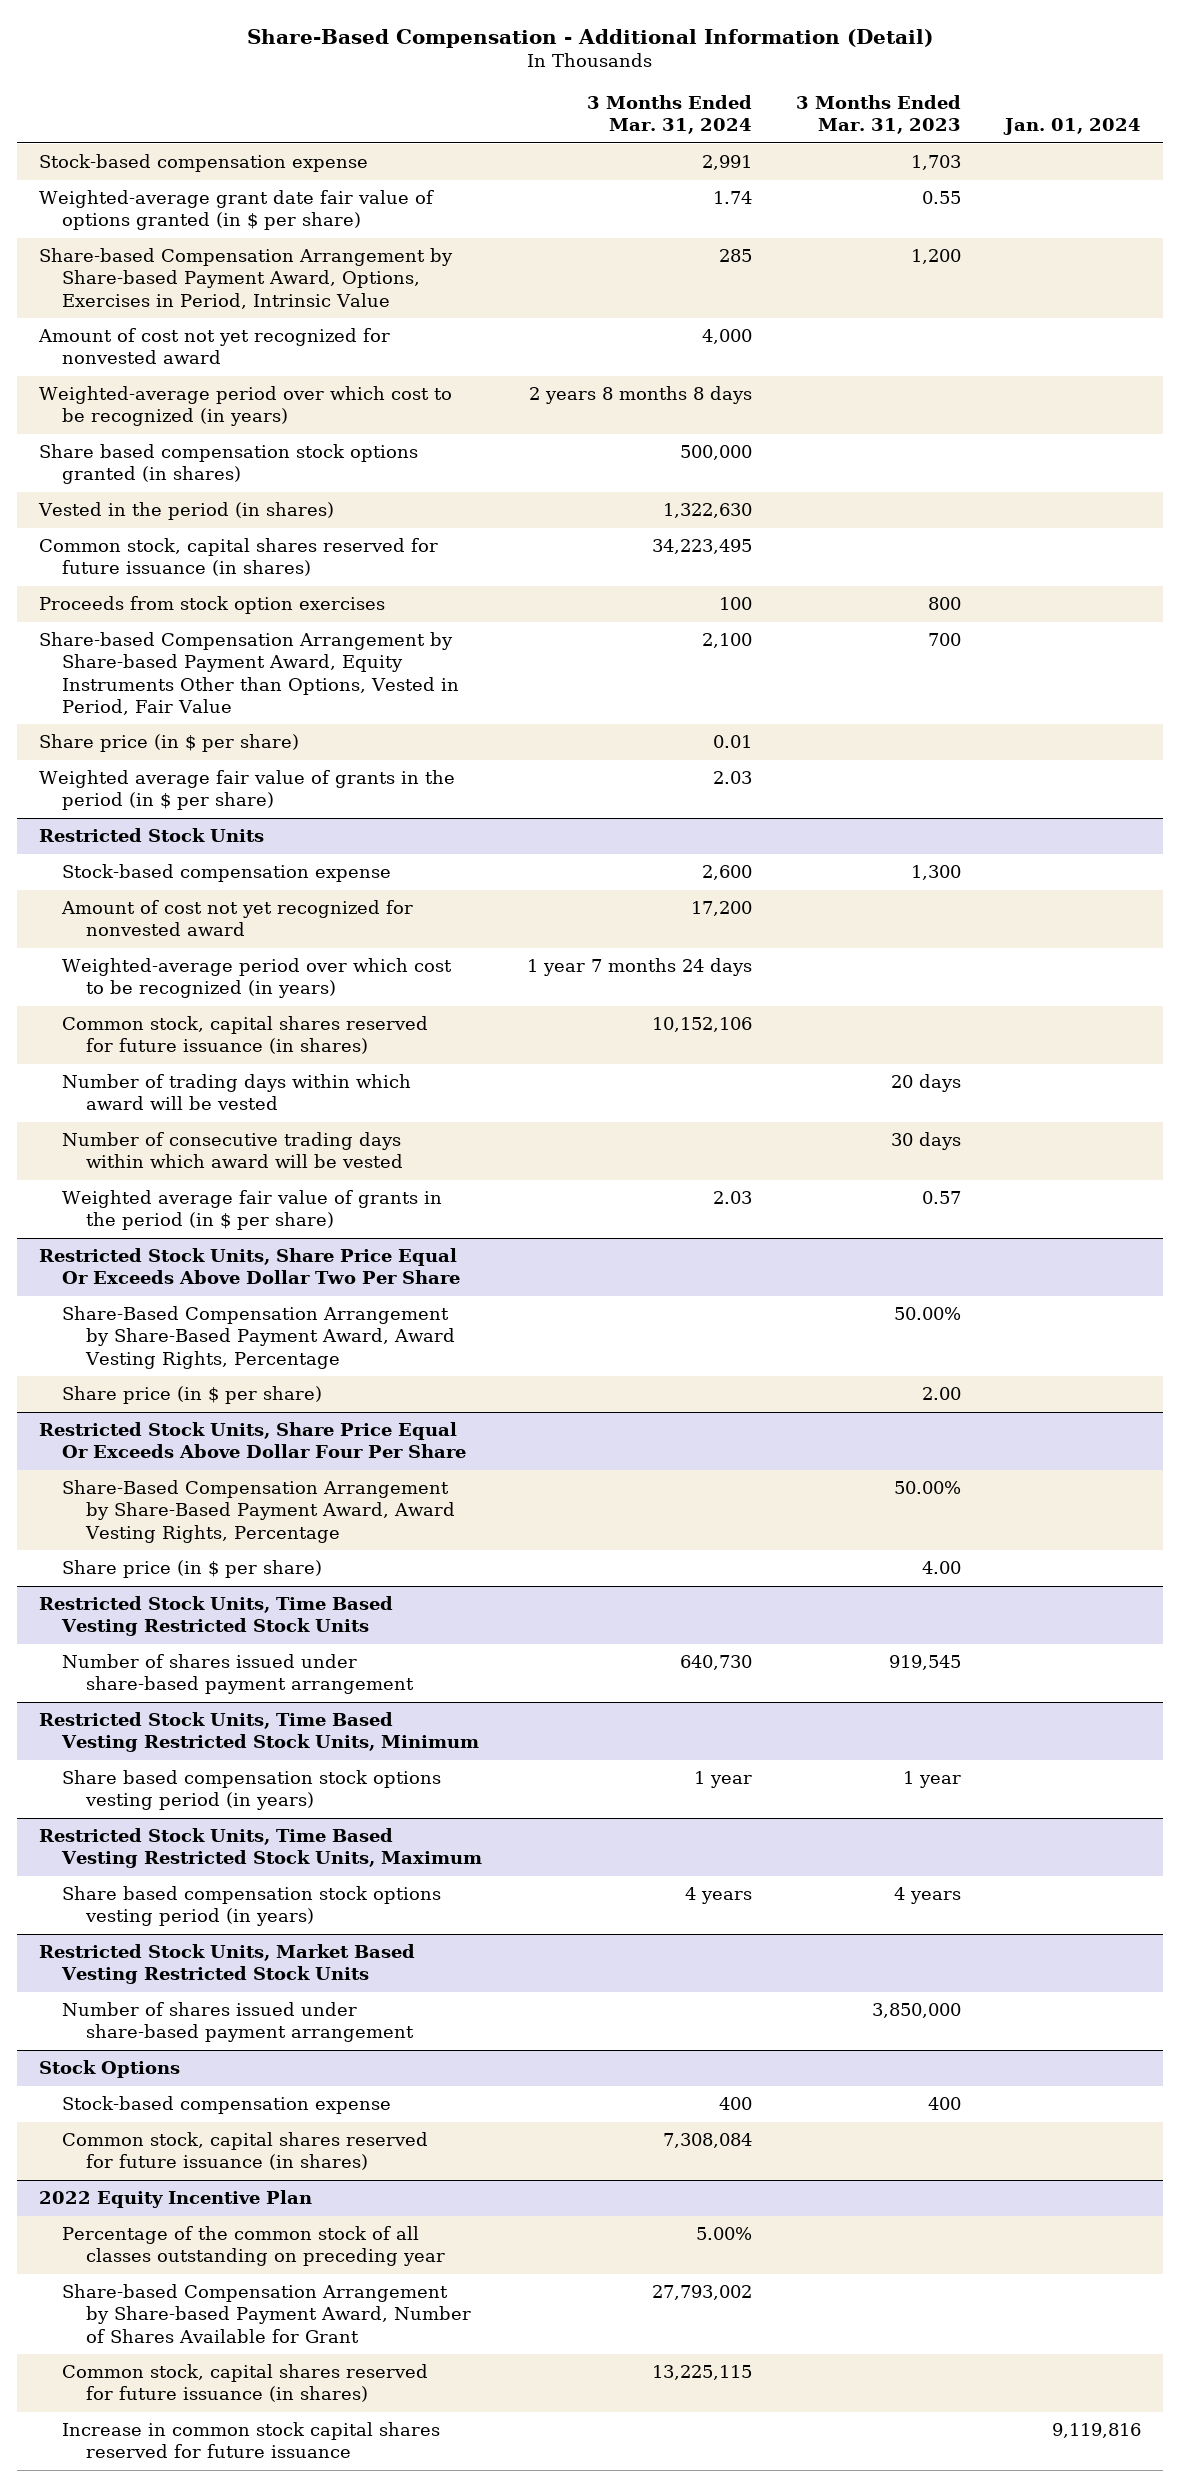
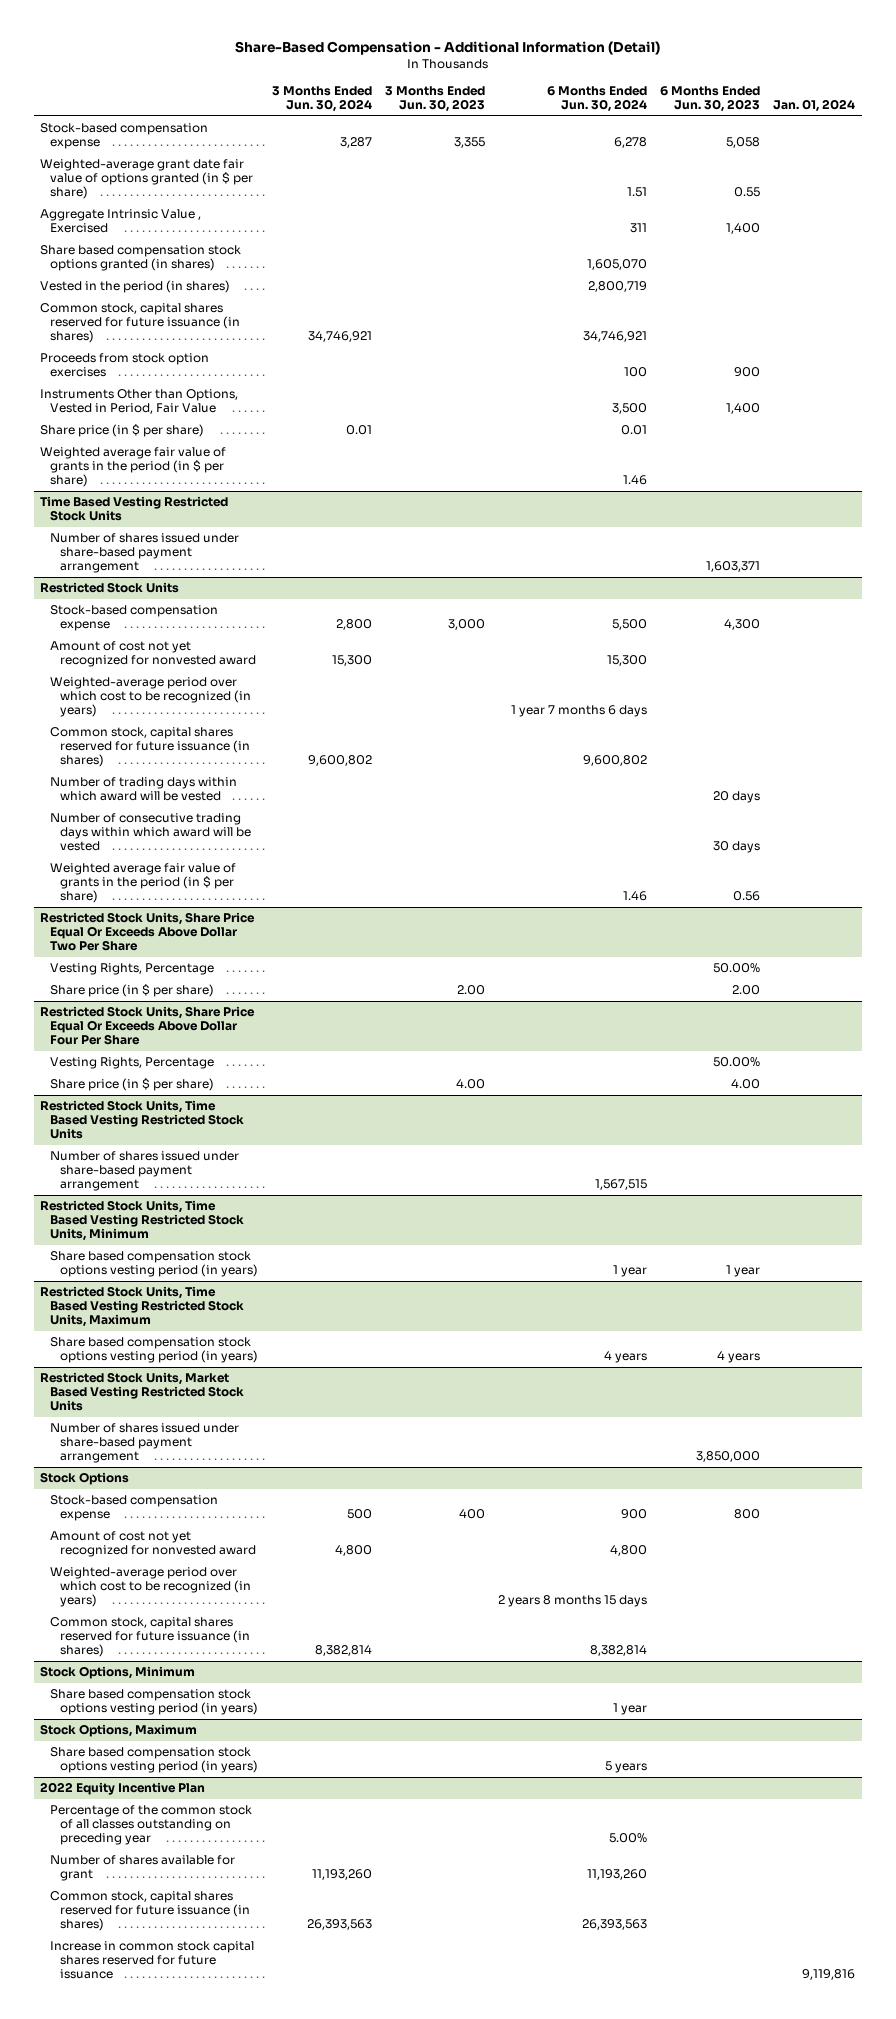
[586,94,752,135] 3 Months Ended Mar. 31, 2024 -> none
[795,94,961,135] 3 Months Ended Mar. 31, 2023 -> none
none -> [271,85,372,112] 3 Months Ended Jun. 30, 2024
none -> [384,85,485,112] 3 Months Ended Jun. 30, 2023
none -> [546,85,647,112] 6 Months Ended Jun. 30, 2024
none -> [660,85,761,112] 6 Months Ended Jun. 30, 2023
[37,328,390,365] Amount of cost not yet recognized for nonvested award -> none
[38,386,452,427] Weighted-average period over which cost to be recognized (in years) -> none
[38,248,453,309] Share-based Compensation Arrangement by Share-based Payment Award, Options, Exercises in Period, Intrinsic Value -> [40,209,202,234] Aggregate Intrinsic Value , Exercised
[38,632,460,715] Share-based Compensation Arrangement by Share-based Payment Award, Equity Instruments Other than Options, Vested in Period, Fair Value -> [40,389,239,415] Instruments Other than Options, Vested in Period, Fair Value
none -> [40,496,229,522] Time Based Vesting Restricted Stock Units
none -> [50,533,240,574] Number of shares issued under share-based payment arrangement
[62,1306,455,1369] Share-Based Compensation Arrangement by Share-Based Payment Award, Award Vesting Rights, Percentage -> [50,963,215,976] Vesting Rights, Percentage
[62,1480,455,1543] Share-Based Compensation Arrangement by Share-Based Payment Award, Award Vesting Rights, Percentage -> [50,1057,215,1070] Vesting Rights, Percentage
none -> [50,1531,257,1558] Amount of cost not yet recognized for nonvested award
none -> [50,1567,252,1608] Weighted-average period over which cost to be recognized (in years)
none -> [40,1666,196,1680] Stock Options, Minimum
none -> [50,1689,259,1716] Share based compensation stock options vesting period (in years)
none -> [40,1724,198,1738] Stock Options, Maximum
none -> [50,1747,259,1774] Share based compensation stock options vesting period (in years)
[62,2284,471,2343] Share-based Compensation Arrangement by Share-based Payment Award, Number of Shares Available for Grant -> [50,1855,236,1882] Number of shares available for grant

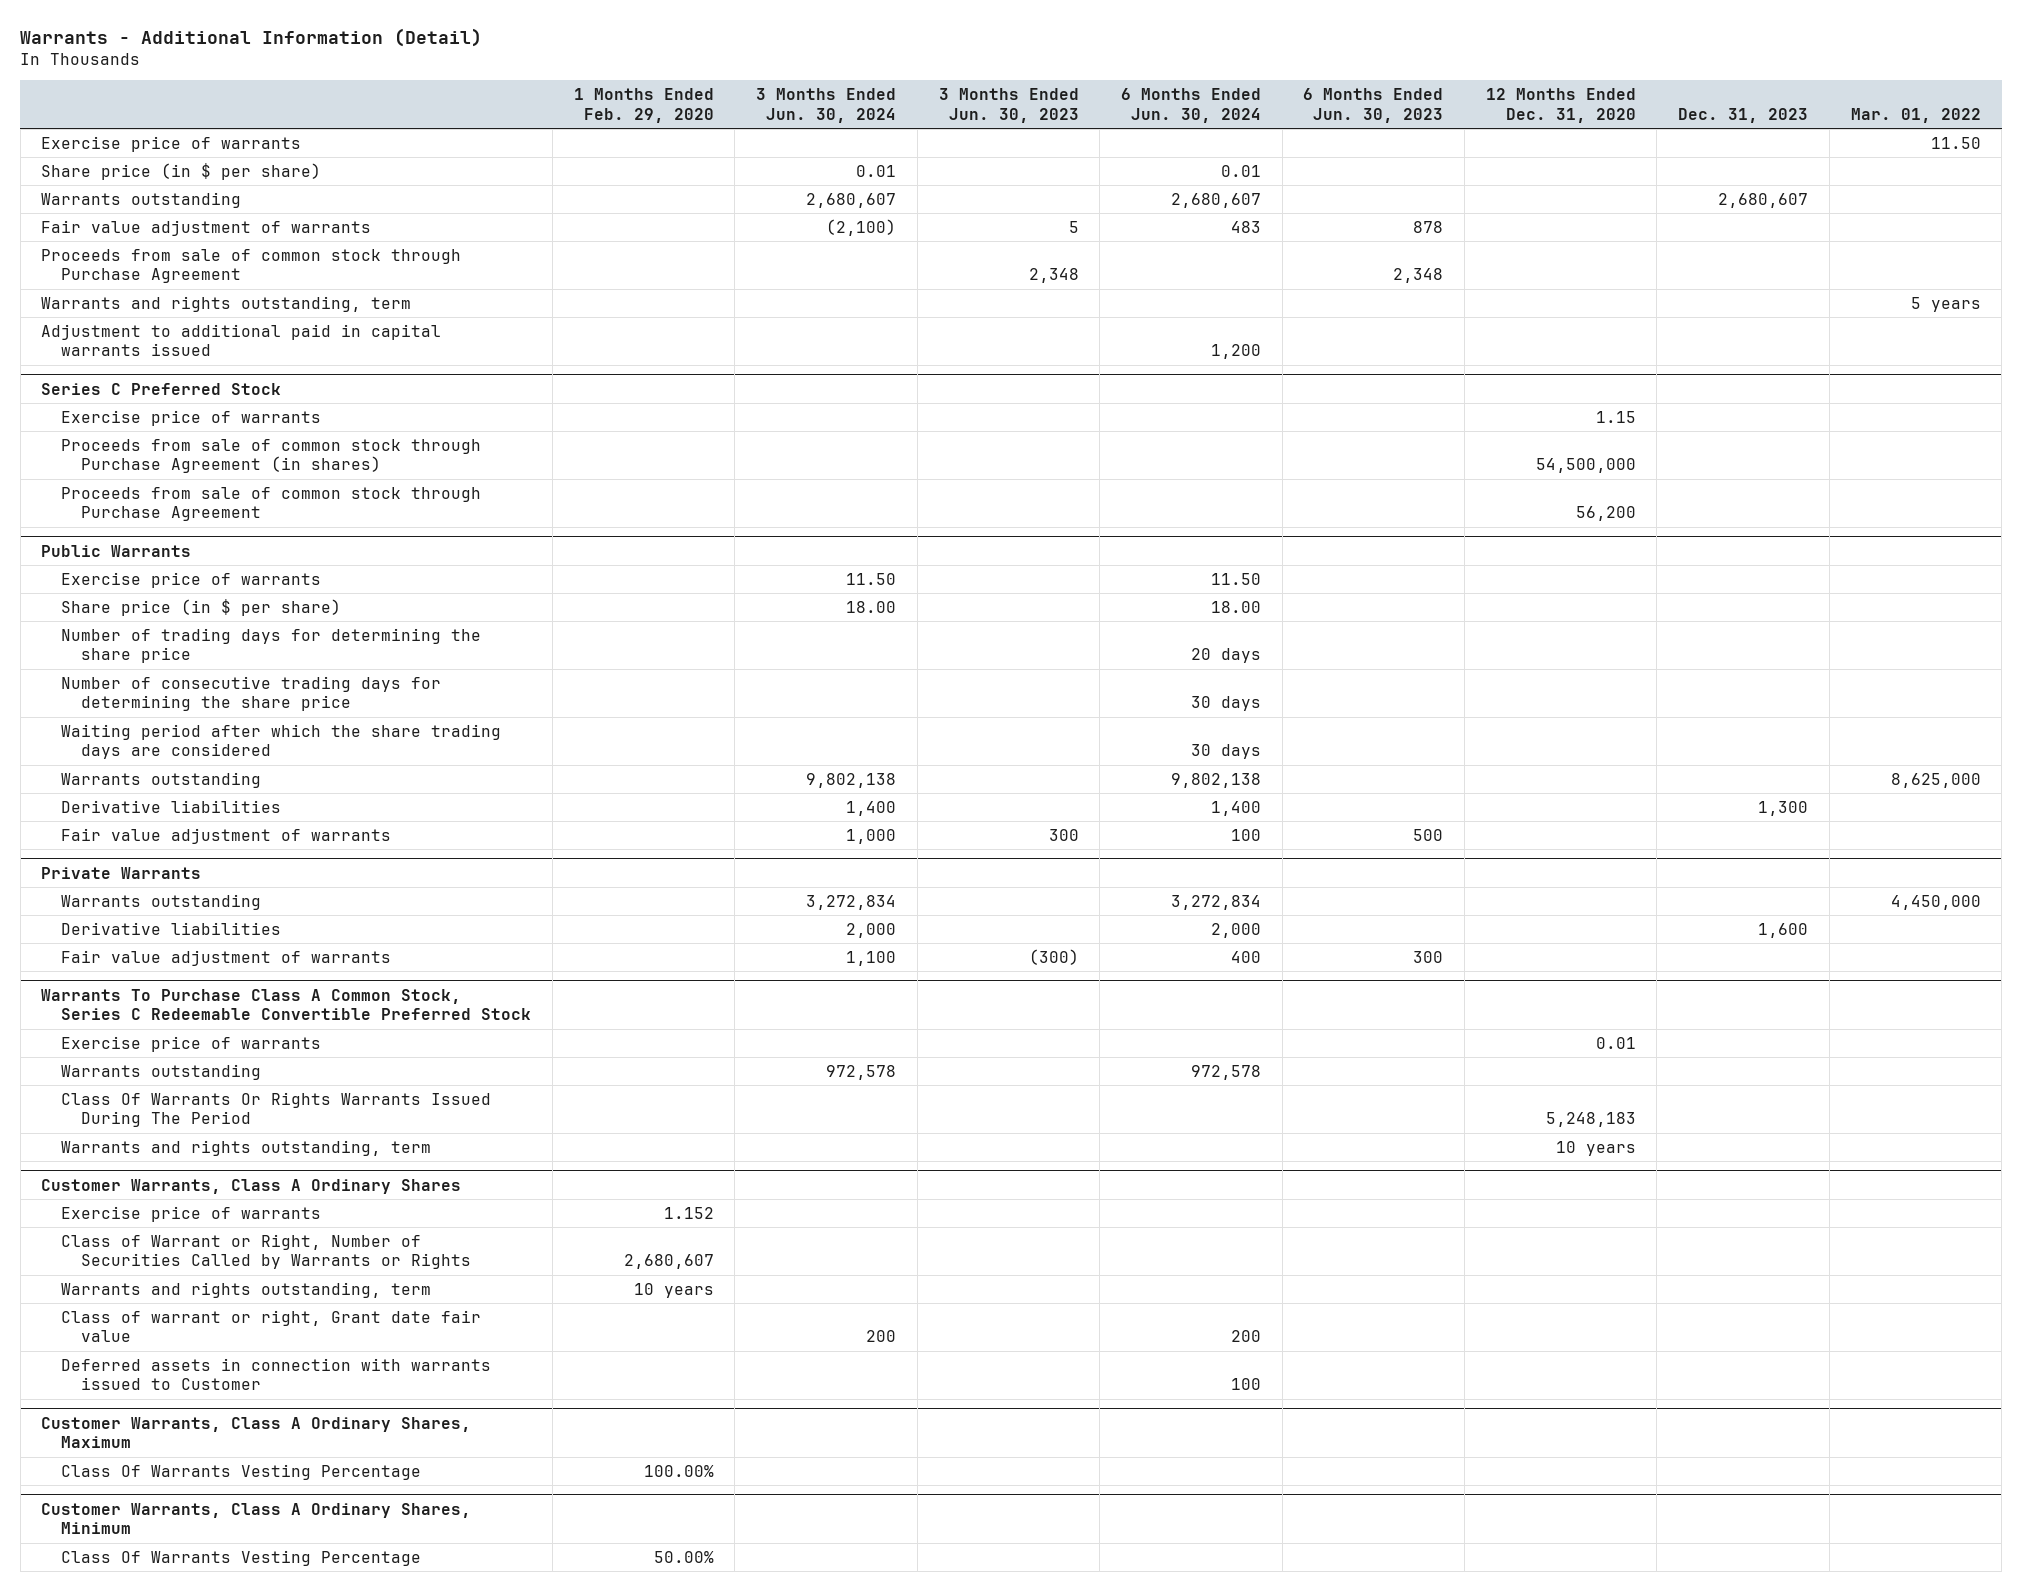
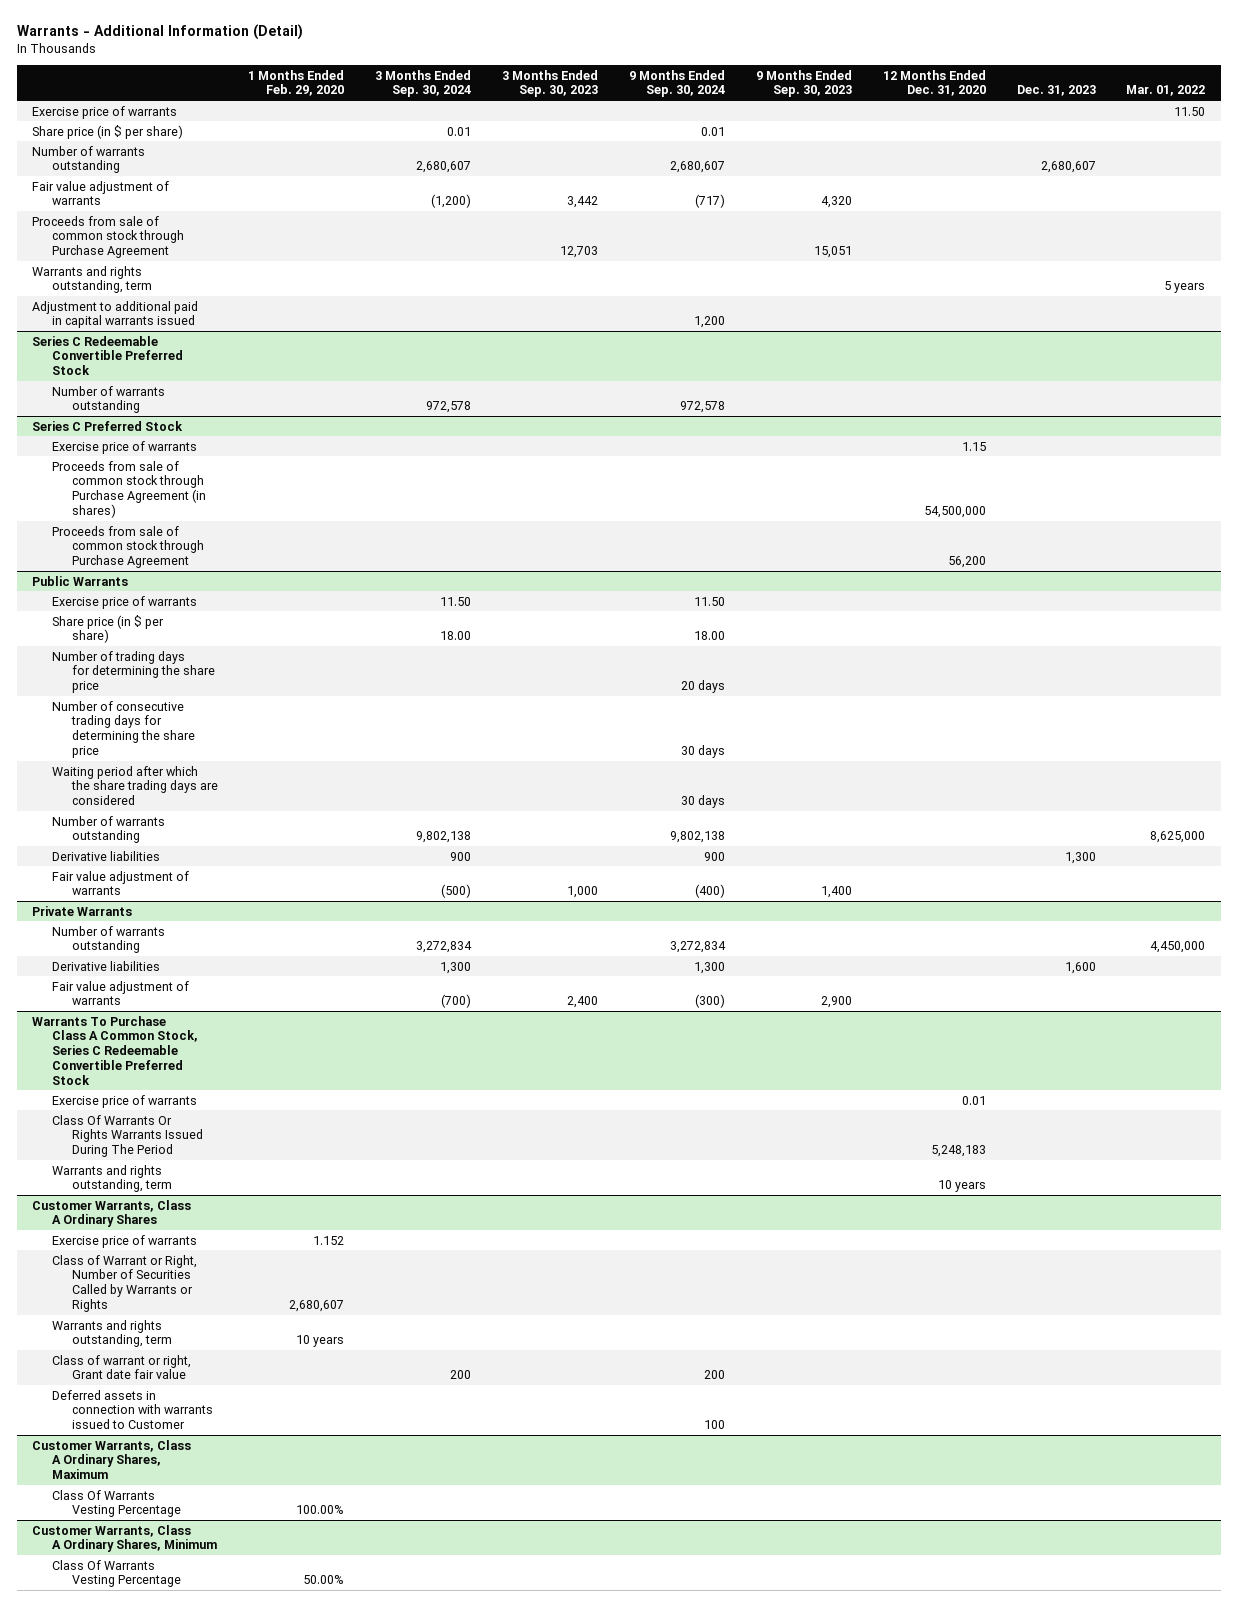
[756,87,897,123] 3 Months Ended Jun. 30, 2024 -> none
[938,87,1079,123] 3 Months Ended Jun. 30, 2023 -> none
[1120,87,1261,123] 6 Months Ended Jun. 30, 2024 -> none
[1303,87,1444,123] 6 Months Ended Jun. 30, 2023 -> none
none -> [375,69,472,98] 3 Months Ended Sep. 30, 2024
none -> [502,69,599,98] 3 Months Ended Sep. 30, 2023
none -> [629,69,726,98] 9 Months Ended Sep. 30, 2024
none -> [755,69,852,98] 9 Months Ended Sep. 30, 2023
[41,191,242,208] Warrants outstanding -> [32,145,146,174] Number of warrants outstanding
none -> [32,335,183,376] Series C Redeemable Convertible Preferred Stock
none -> [51,385,165,414] Number of warrants outstanding
[61,771,262,788] Warrants outstanding -> [51,815,165,844] Number of warrants outstanding
[61,893,262,910] Warrants outstanding -> [51,925,165,954] Number of warrants outstanding
[61,1063,262,1080] Warrants outstanding -> none

